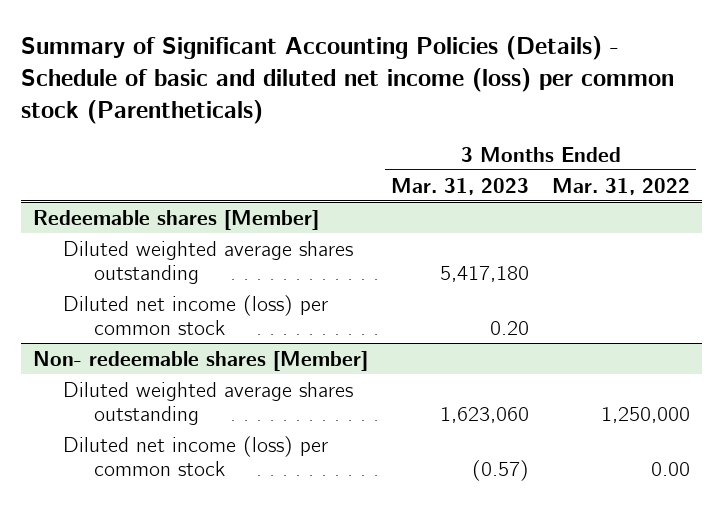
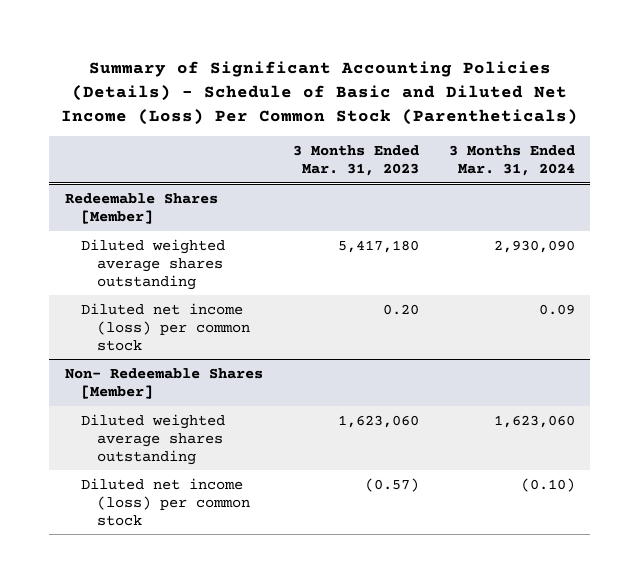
[21,35,675,125] Summary of Significant Accounting Policies (Details) - Schedule of basic and diluted net income (loss) per common stock (Parentheticals) -> [60,61,578,126] Summary of Significant Accounting Policies (Details) - Schedule of Basic and Diluted Net Income (Loss) Per Common Stock (Parentheticals)
[552,177,691,195] Mar. 31, 2022 -> none
none -> [449,145,576,177] 3 Months Ended Mar. 31, 2024
[32,209,319,230] Redeemable shares [Member] -> [64,192,218,224] Redeemable Shares [Member]
[32,350,368,371] Non- redeemable shares [Member] -> [64,367,263,399] Non- Redeemable Shares [Member]

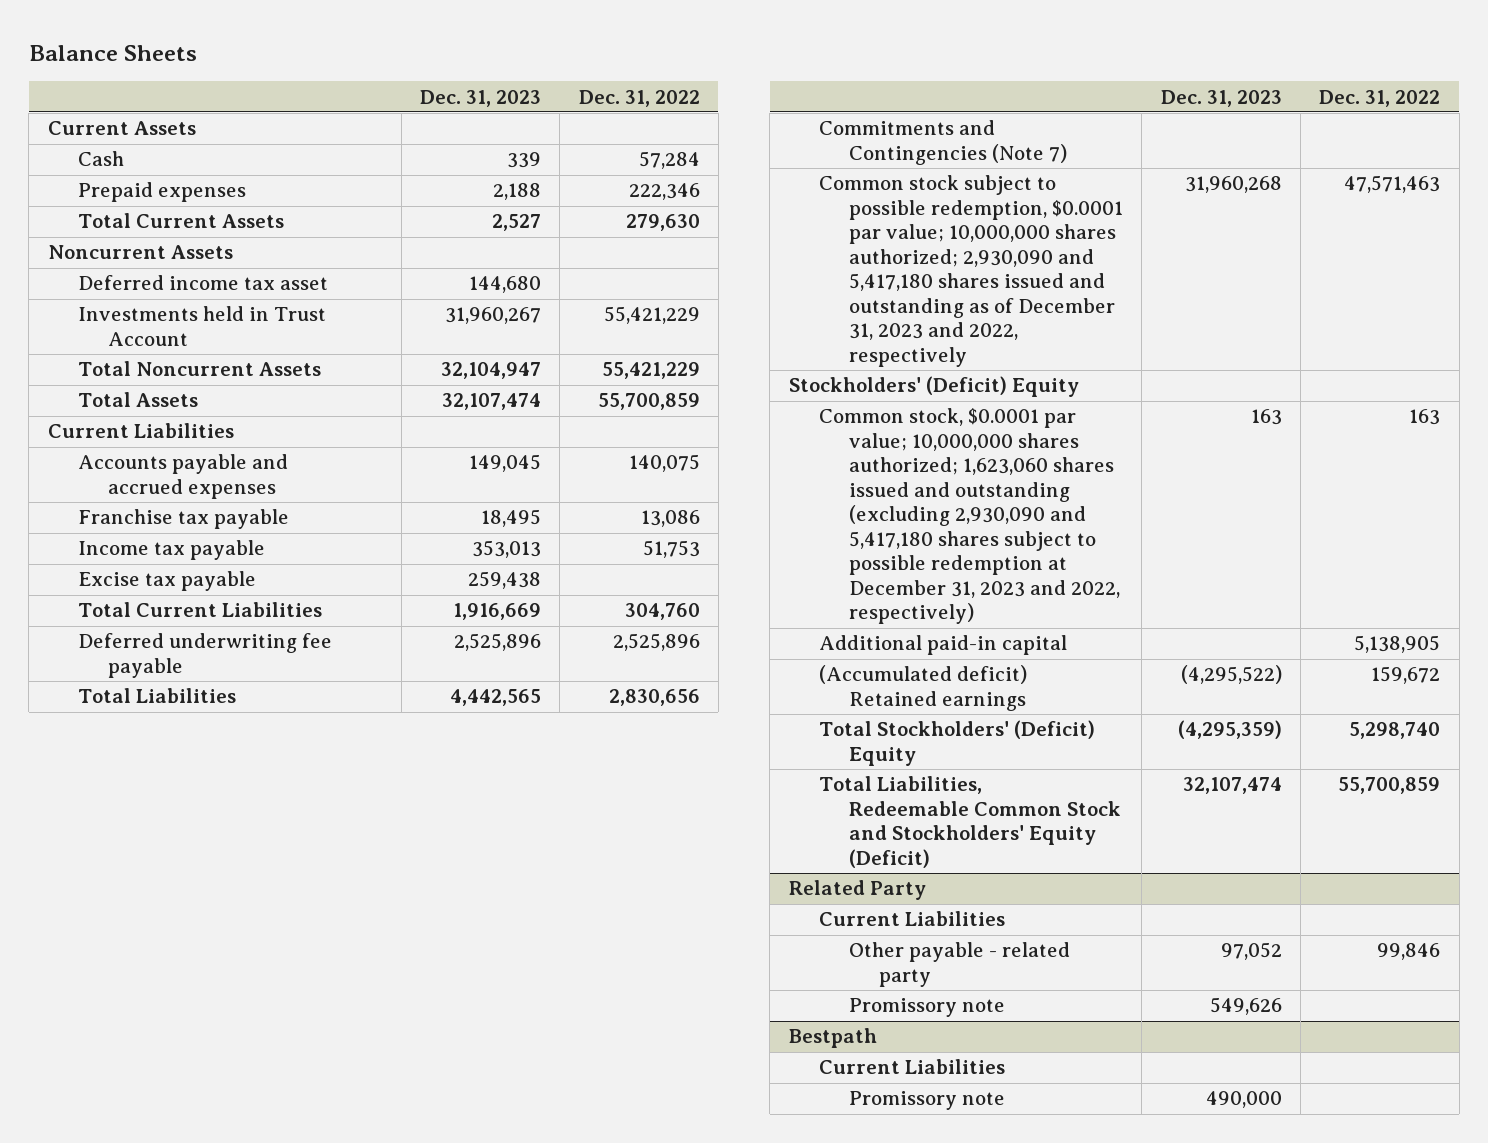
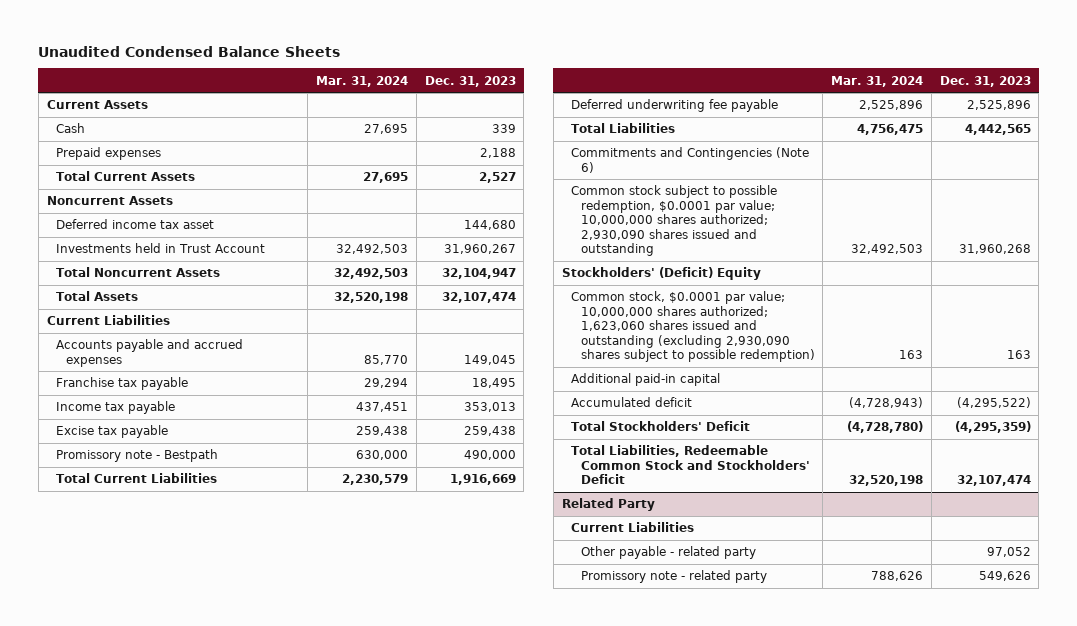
[28,44,197,61] Balance Sheets -> [38,45,341,57] Unaudited Condensed Balance Sheets
[578,89,700,107] Dec. 31, 2022 -> none
none -> [316,75,409,87] Mar. 31, 2024
none -> [56,449,219,463] Promissory note - Bestpath
[818,120,1068,165] Commitments and Contingencies (Note 7) -> [571,147,810,173] Commitments and Contingencies (Note 6)
[818,175,1124,367] Common stock subject to possible redemption, $0.0001 par value; 10,000,000 shares authorized; 2,930,090 and 5,417,180 shares issued and outstanding as of December 31, 2023 and 2022, respectively -> [571,185,778,257] Common stock subject to possible redemption, $0.0001 par value; 10,000,000 shares authorized; 2,930,090 shares issued and outstanding
[818,408,1121,625] Common stock, $0.0001 par value; 10,000,000 shares authorized; 1,623,060 shares issued and outstanding (excluding 2,930,090 and 5,417,180 shares subject to possible redemption at December 31, 2023 and 2022, respectively) -> [571,291,815,363] Common stock, $0.0001 par value; 10,000,000 shares authorized; 1,623,060 shares issued and outstanding (excluding 2,930,090 shares subject to possible redemption)
[818,665,1027,711] (Accumulated deficit) Retained earnings -> [571,397,693,408] Accumulated deficit
[818,720,1095,766] Total Stockholders' (Deficit) Equity -> [571,421,751,432] Total Stockholders' Deficit
[818,776,1122,868] Total Liabilities, Redeemable Common Stock and Stockholders' Equity (Deficit) -> [571,445,810,485] Total Liabilities, Redeemable Common Stock and Stockholders' Deficit
[788,1028,877,1049] Bestpath -> none
[818,1059,1005,1075] Current Liabilities -> none
[849,1091,1006,1111] Promissory note -> none
[849,998,1006,1018] Promissory note -> [580,570,767,584] Promissory note - related party

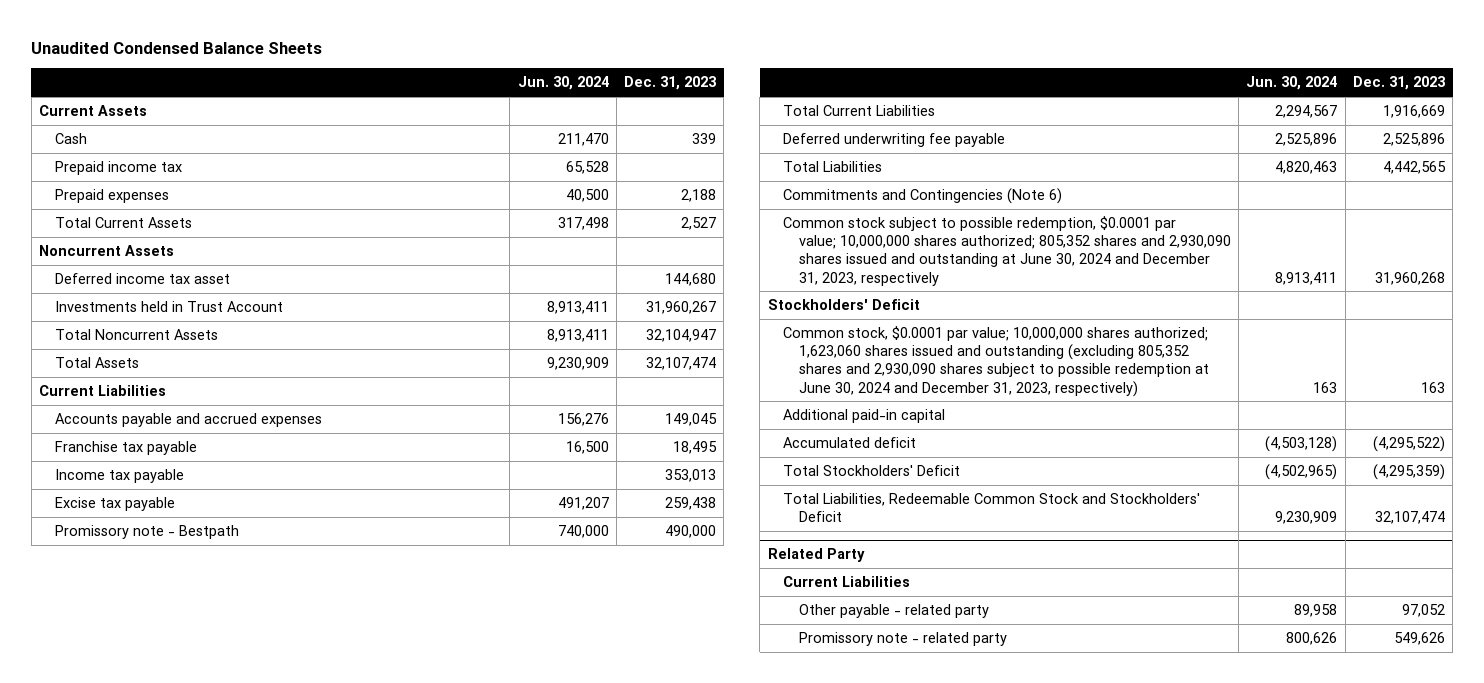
[316,75,409,87] Mar. 31, 2024 -> none
none -> [517,76,609,91] Jun. 30, 2024
none -> [54,161,182,176] Prepaid income tax
[571,185,778,257] Common stock subject to possible redemption, $0.0001 par value; 10,000,000 shares authorized; 2,930,090 shares issued and outstanding -> [783,216,1232,286] Common stock subject to possible redemption, $0.0001 par value; 10,000,000 shares authorized; 805,352 shares and 2,930,090 shares issued and outstanding at June 30, 2024 and December 31, 2023, respectively
[561,267,761,281] Stockholders' (Deficit) Equity -> [767,299,920,311] Stockholders' Deficit
[571,291,815,363] Common stock, $0.0001 par value; 10,000,000 shares authorized; 1,623,060 shares issued and outstanding (excluding 2,930,090 shares subject to possible redemption) -> [783,326,1210,397] Common stock, $0.0001 par value; 10,000,000 shares authorized; 1,623,060 shares issued and outstanding (excluding 805,352 shares and 2,930,090 shares subject to possible redemption at June 30, 2024 and December 31, 2023, respectively)

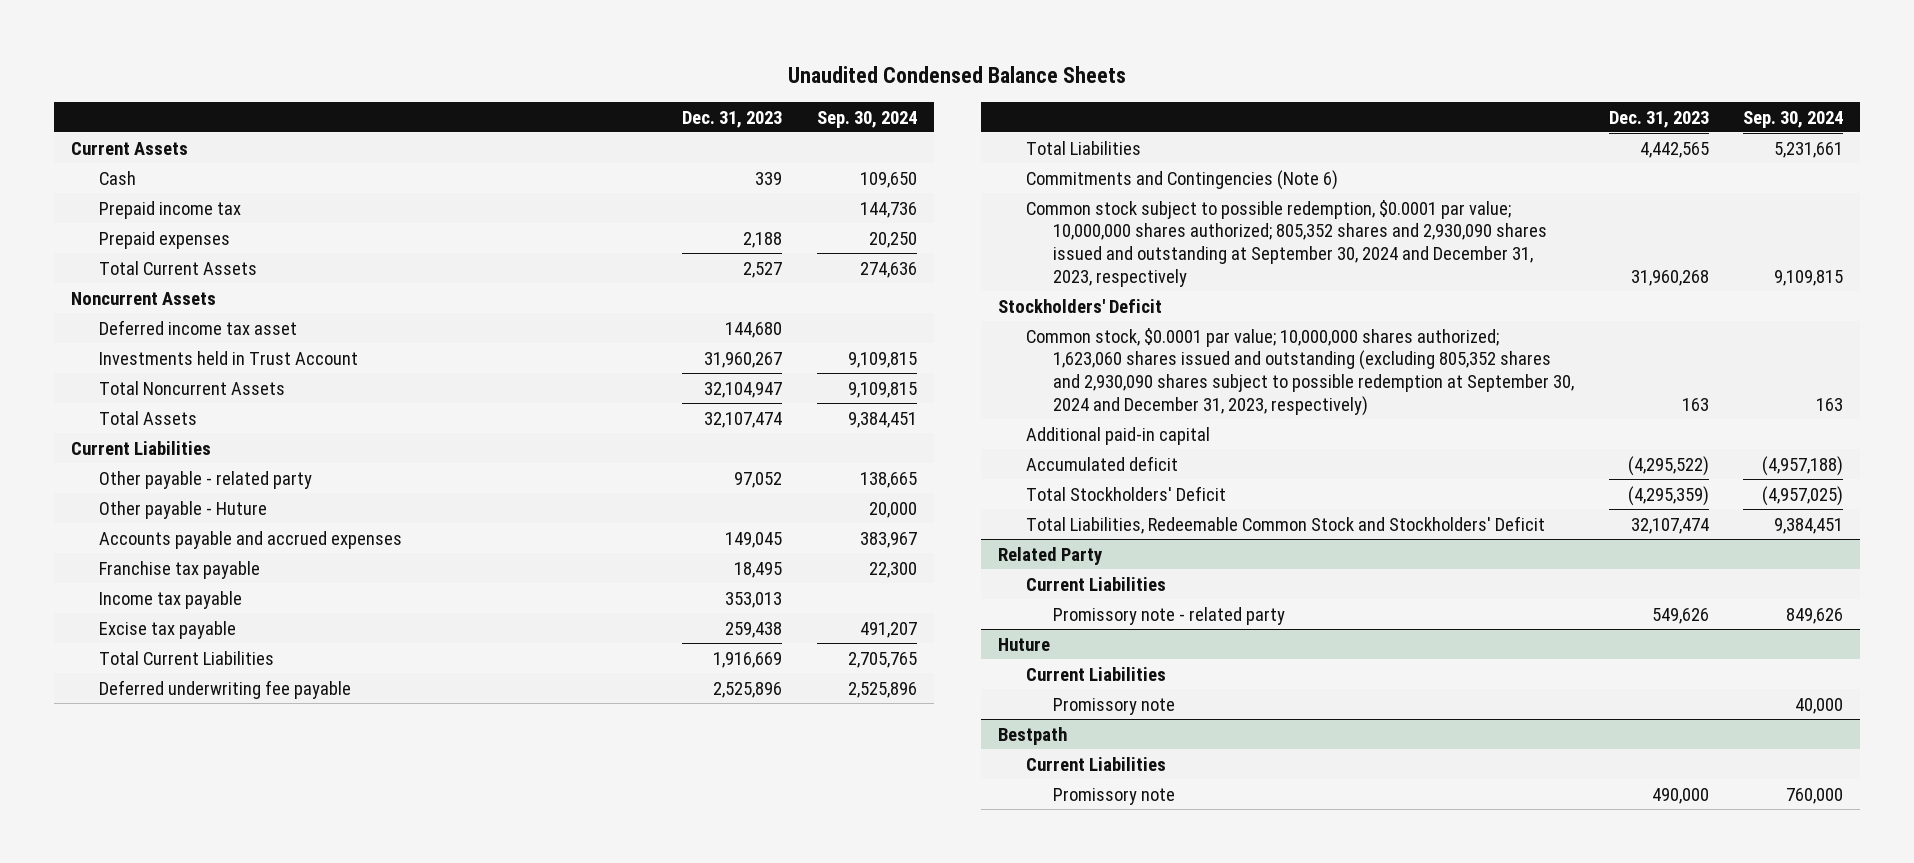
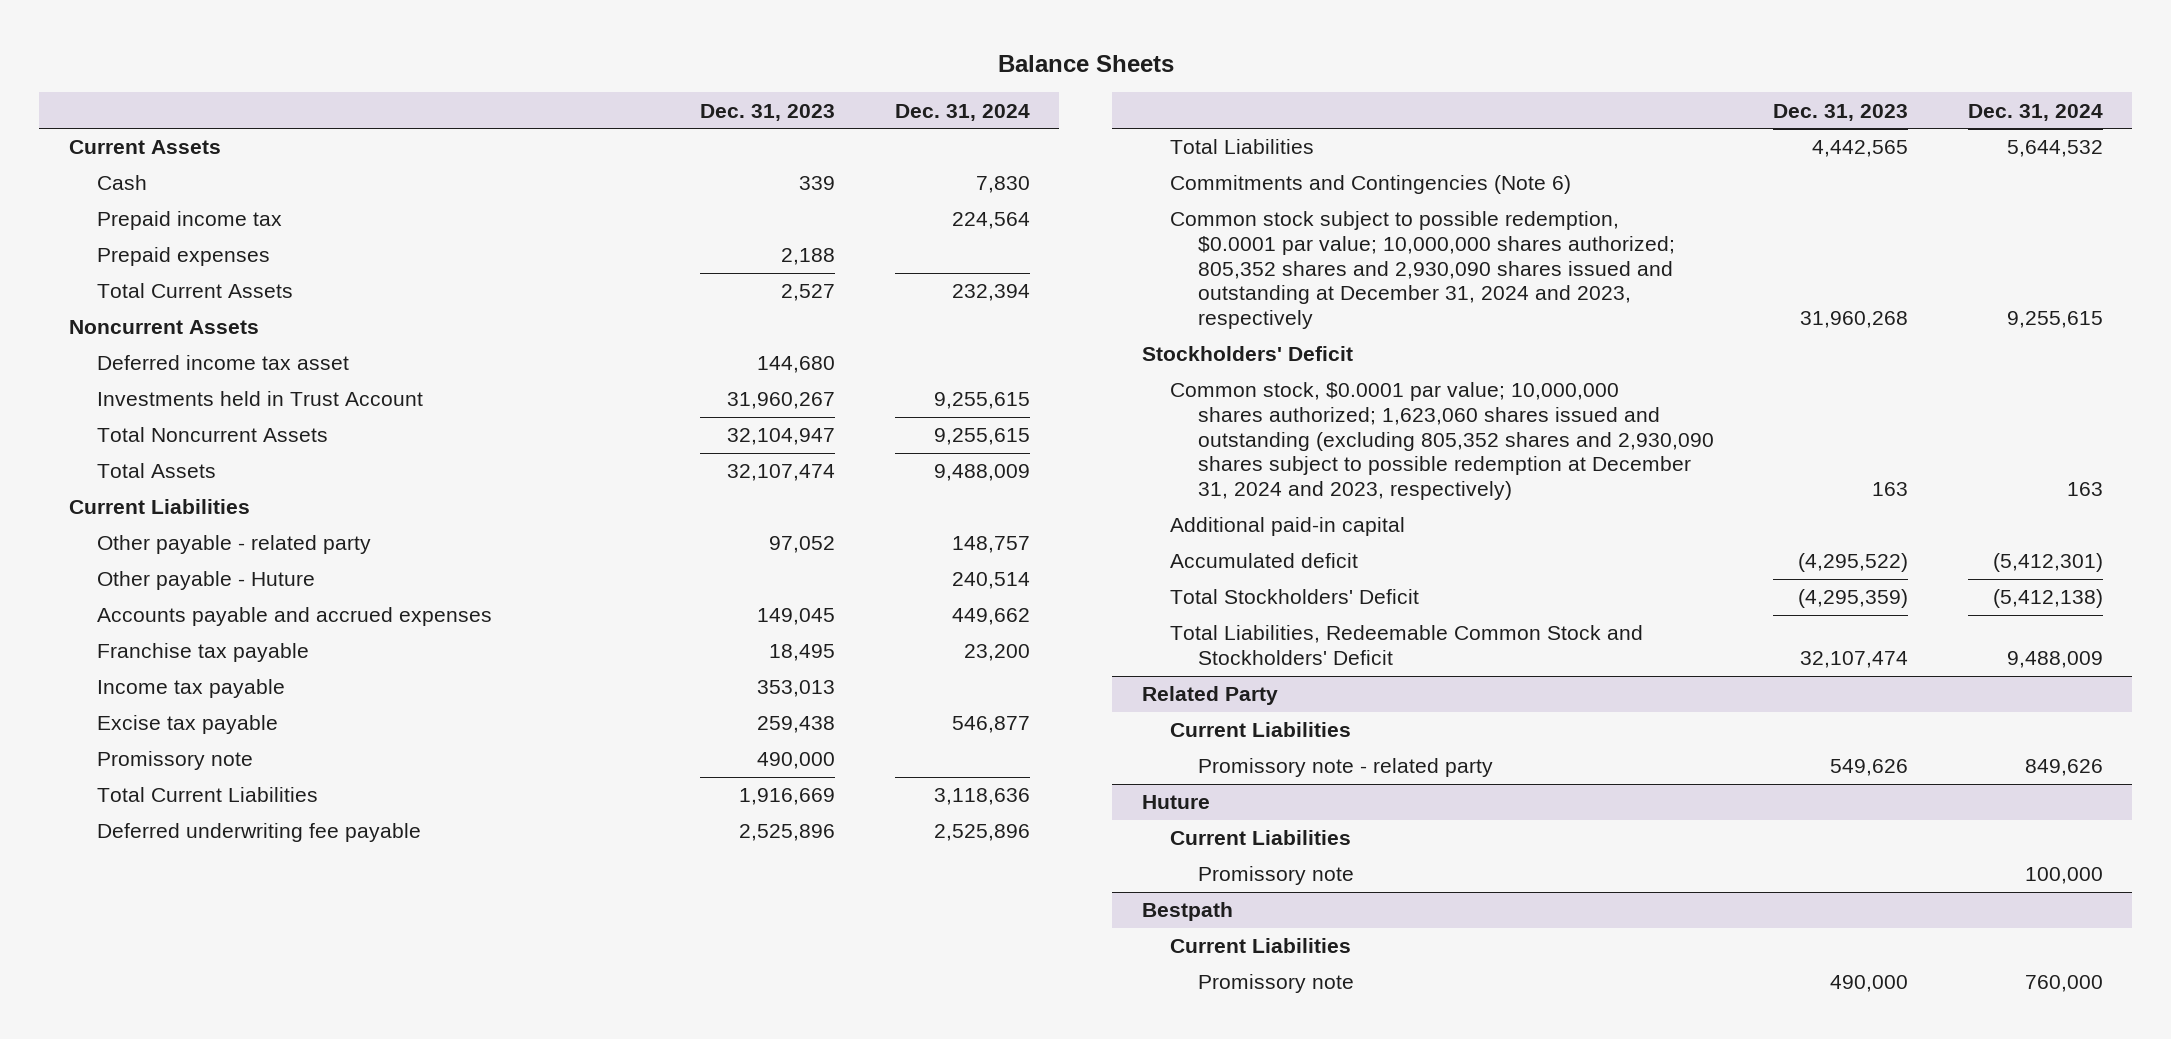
[788,66,1127,84] Unaudited Condensed Balance Sheets -> [997,54,1174,72] Balance Sheets
[816,110,917,128] Sep. 30, 2024 -> none
none -> [894,103,1030,121] Dec. 31, 2024
none -> [96,751,253,771] Promissory note
[1025,199,1548,287] Common stock subject to possible redemption, $0.0001 par value; 10,000,000 shares authorized; 805,352 shares and 2,930,090 shares issued and outstanding at September 30, 2024 and December 31, 2023, respectively -> [1169,211,1676,330] Common stock subject to possible redemption, $0.0001 par value; 10,000,000 shares authorized; 805,352 shares and 2,930,090 shares issued and outstanding at December 31, 2024 and 2023, respectively
[1025,327,1575,416] Common stock, $0.0001 par value; 10,000,000 shares authorized; 1,623,060 shares issued and outstanding (excluding 805,352 shares and 2,930,090 shares subject to possible redemption at September 30, 2024 and December 31, 2023, respectively) -> [1169,382,1715,501] Common stock, $0.0001 par value; 10,000,000 shares authorized; 1,623,060 shares issued and outstanding (excluding 805,352 shares and 2,930,090 shares subject to possible redemption at December 31, 2024 and 2023, respectively)

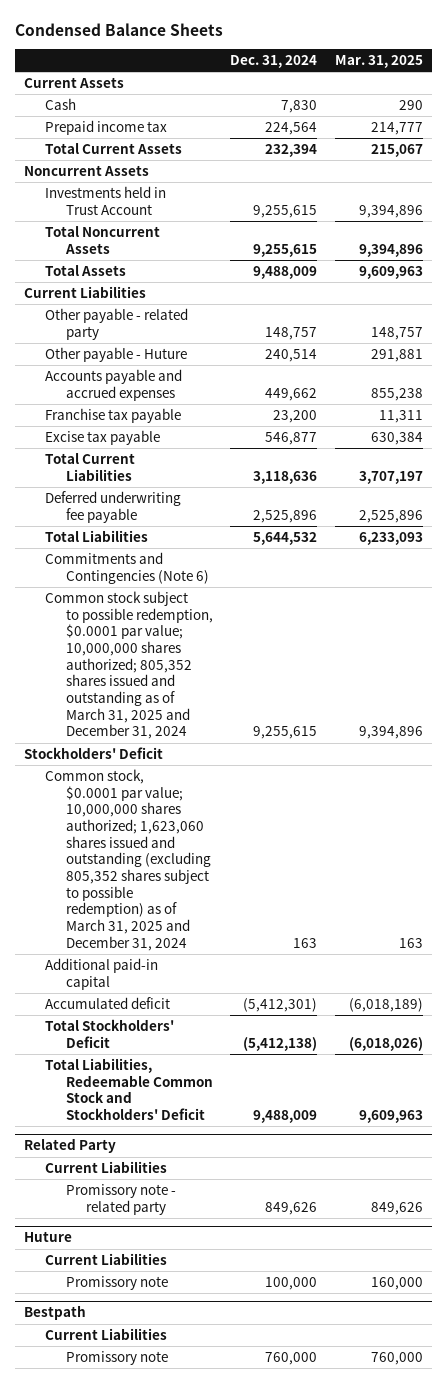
[997,54,1174,72] Balance Sheets -> [15,22,224,36] Condensed Balance Sheets
[700,103,836,121] Dec. 31, 2023 -> none
none -> [334,55,423,69] Mar. 31, 2025
[96,247,270,267] Prepaid expenses -> none
[96,355,349,371] Deferred income tax asset -> none
[96,679,285,699] Income tax payable -> none
[96,751,253,771] Promissory note -> none
[1169,211,1676,330] Common stock subject to possible redemption, $0.0001 par value; 10,000,000 shares authorized; 805,352 shares and 2,930,090 shares issued and outstanding at December 31, 2024 and 2023, respectively -> [44,591,213,740] Common stock subject to possible redemption, $0.0001 par value; 10,000,000 shares authorized; 805,352 shares issued and outstanding as of March 31, 2025 and December 31, 2024
[1169,382,1715,501] Common stock, $0.0001 par value; 10,000,000 shares authorized; 1,623,060 shares issued and outstanding (excluding 805,352 shares and 2,930,090 shares subject to possible redemption at December 31, 2024 and 2023, respectively) -> [44,769,211,951] Common stock, $0.0001 par value; 10,000,000 shares authorized; 1,623,060 shares issued and outstanding (excluding 805,352 shares subject to possible redemption) as of March 31, 2025 and December 31, 2024

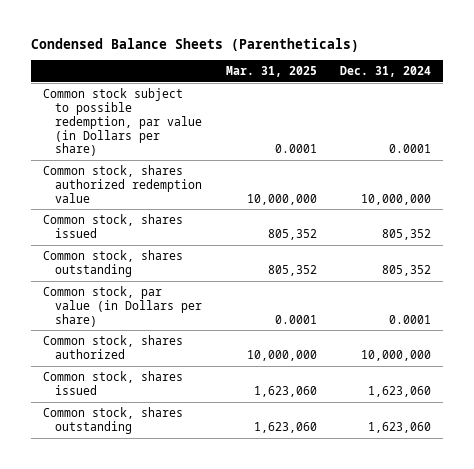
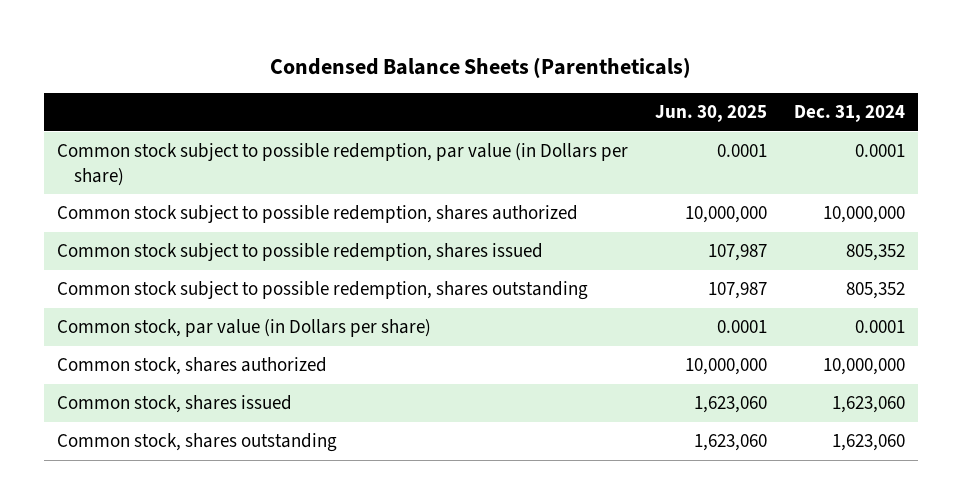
[225,66,317,78] Mar. 31, 2025 -> none
none -> [655,105,768,123] Jun. 30, 2025
[42,164,203,203] Common stock, shares authorized redemption value -> [57,205,579,224] Common stock subject to possible redemption, shares authorized
[42,213,183,238] Common stock, shares issued -> [57,243,544,262] Common stock subject to possible redemption, shares issued
[42,249,183,277] Common stock, shares outstanding -> [57,281,589,301] Common stock subject to possible redemption, shares outstanding

